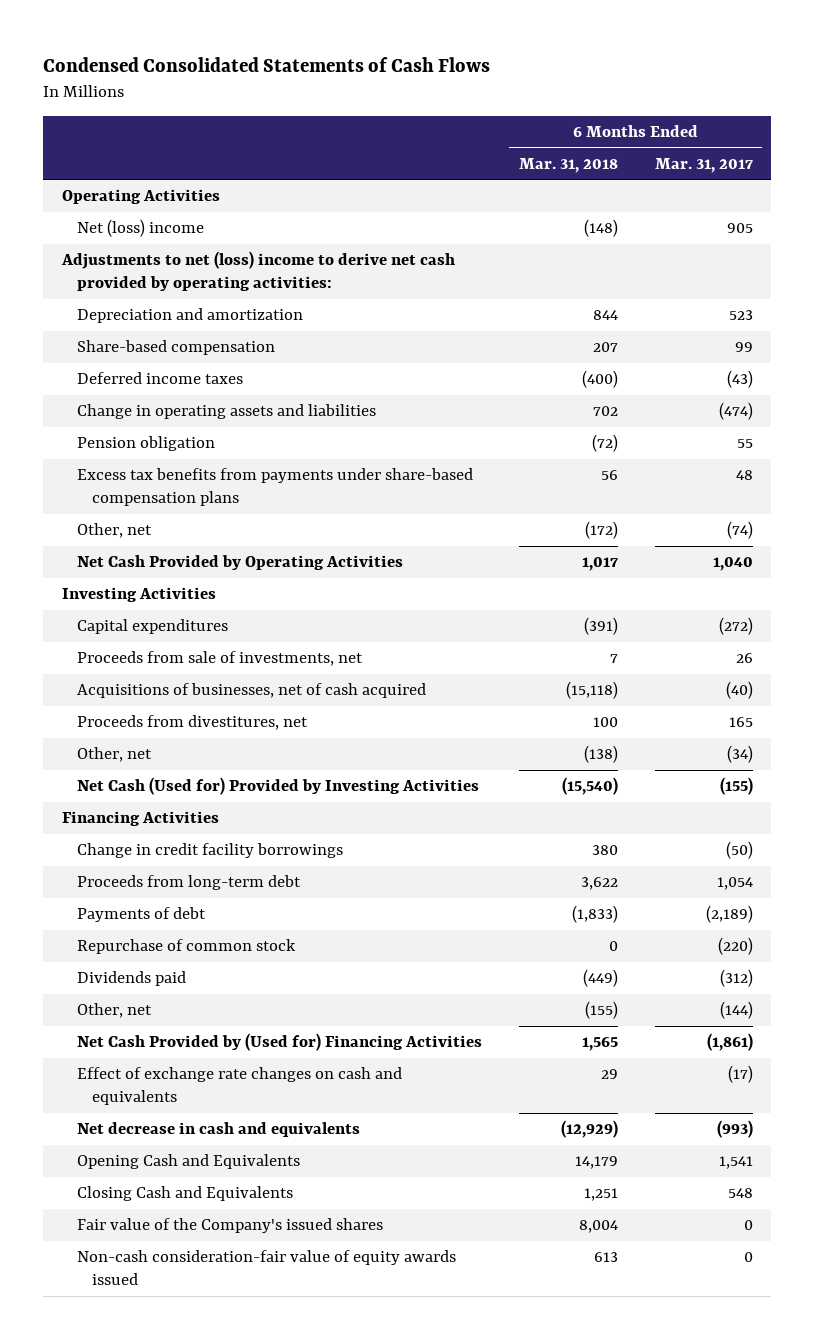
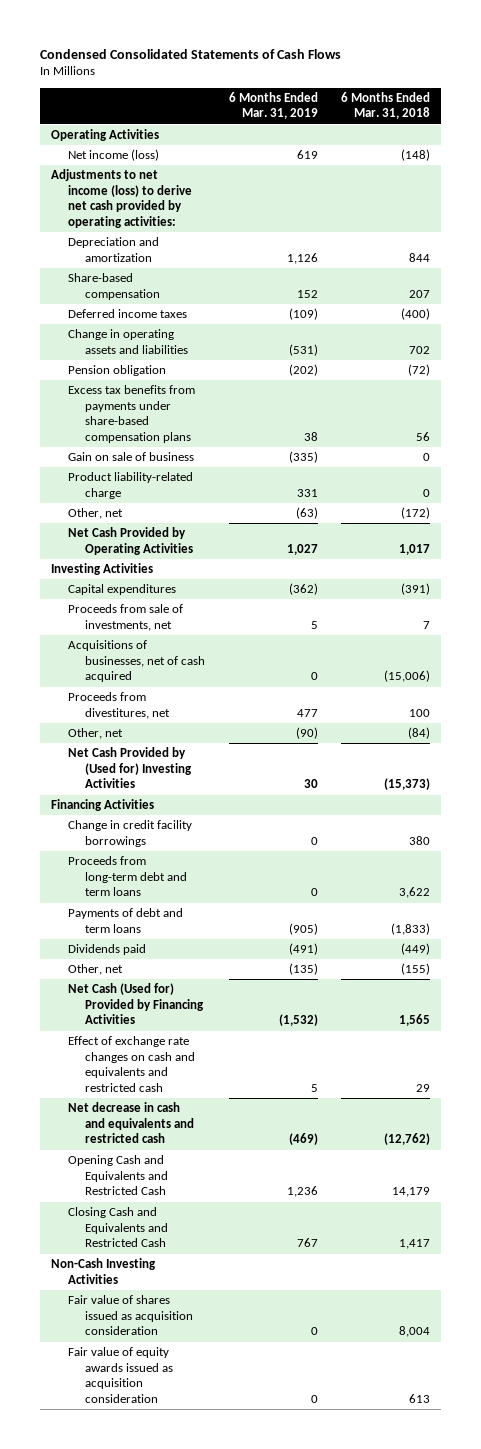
[654,157,753,173] Mar. 31, 2017 -> none
none -> [228,91,318,120] 6 Months Ended Mar. 31, 2019
[76,219,204,238] Net (loss) income -> [68,149,160,162] Net income (loss)
[60,251,455,291] Adjustments to net (loss) income to derive net cash provided by operating activities: -> [51,169,193,228] Adjustments to net income (loss) to derive net cash provided by operating activities:
none -> [68,452,195,462] Gain on sale of business
none -> [68,472,194,499] Product liability-related charge
[565,681,618,700] (15,118) -> [383,670,430,683] (15,006)
[583,745,618,764] (138) -> [407,727,430,740] (84)
[76,777,479,796] Net Cash (Used for) Provided by Investing Activities -> [68,747,193,789] Net Cash Provided by (Used for) Investing Activities
[561,777,618,796] (15,540) -> [383,778,430,791] (15,373)
[76,939,296,955] Repurchase of common stock -> none
[76,875,301,891] Proceeds from long-term debt -> [68,856,188,897] Proceeds from long-term debt and term loans
[76,907,206,923] Payments of debt -> [68,908,184,933] Payments of debt and term loans
[76,1033,482,1052] Net Cash Provided by (Used for) Financing Activities -> [68,983,205,1025] Net Cash (Used for) Provided by Financing Activities
[76,1067,402,1105] Effect of exchange rate changes on cash and equivalents -> [68,1036,196,1092] Effect of exchange rate changes on cash and equivalents and restricted cash
[76,1122,360,1138] Net decrease in cash and equivalents -> [68,1102,195,1144] Net decrease in cash and equivalents and restricted cash
[560,1120,618,1139] (12,929) -> [383,1133,430,1146] (12,762)
[76,1154,300,1170] Opening Cash and Equivalents -> [68,1155,169,1196] Opening Cash and Equivalents and Restricted Cash
[76,1186,293,1202] Closing Cash and Equivalents -> [68,1207,169,1248] Closing Cash and Equivalents and Restricted Cash
[583,1188,618,1202] 1,251 -> [398,1239,430,1250] 1,417
none -> [51,1258,157,1284] Non-Cash Investing Activities
[76,1218,383,1234] Fair value of the Company's issued shares -> [68,1295,194,1336] Fair value of shares issued as acquisition consideration
[76,1250,456,1285] Non-cash consideration-fair value of equity awards issued -> [68,1347,174,1403] Fair value of equity awards issued as acquisition consideration

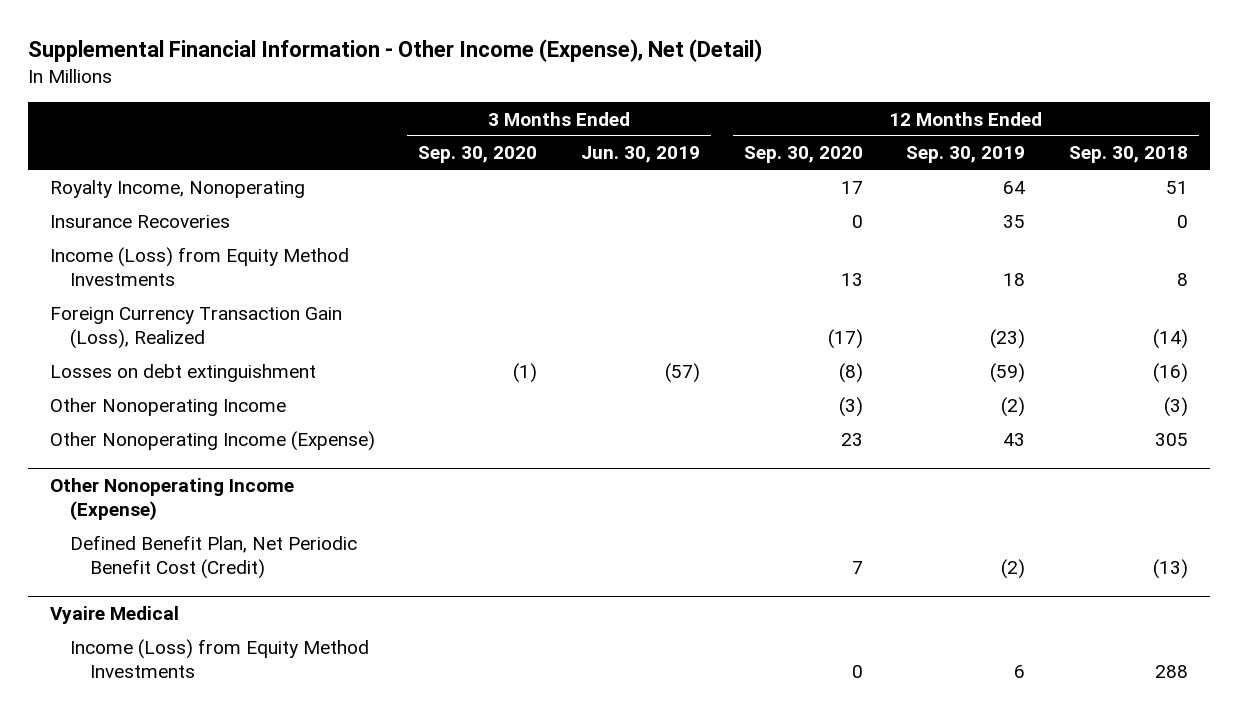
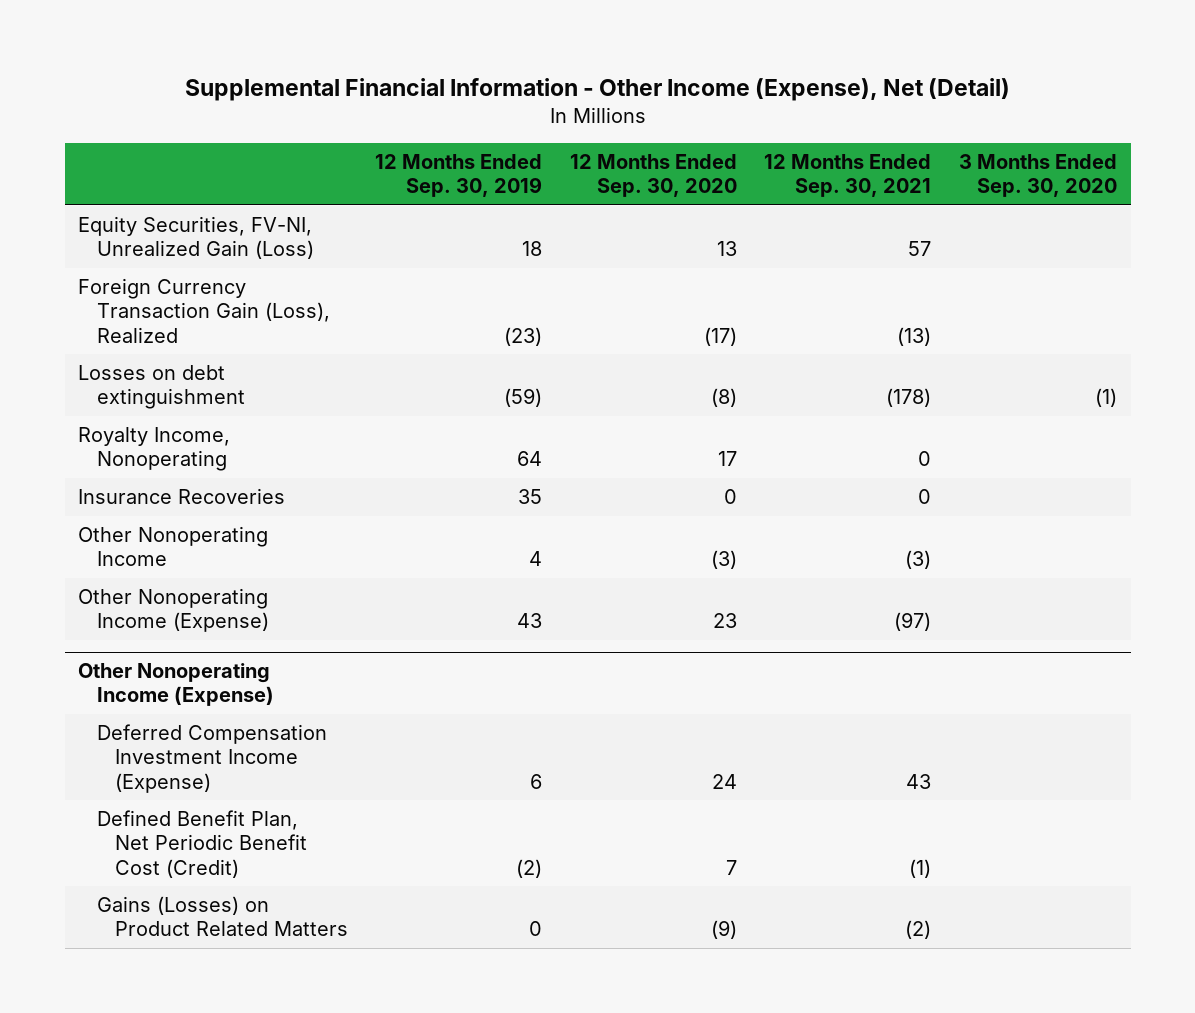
[580,146,700,164] Jun. 30, 2019 -> none
[1069,146,1189,164] Sep. 30, 2018 -> none
none -> [764,153,932,197] 12 Months Ended Sep. 30, 2021
[49,246,349,286] Income (Loss) from Equity Method Investments -> [78,216,314,260] Equity Securities, FV-NI, Unrealized Gain (Loss)
[49,179,305,198] Royalty Income, Nonoperating -> [78,427,231,472] Royalty Income, Nonoperating
[49,214,230,228] Insurance Recoveries -> [78,488,286,505] Insurance Recoveries
[1001,396,1026,417] (2) -> [529,551,543,567] 4
none -> [96,724,327,793] Deferred Compensation Investment Income (Expense)
[49,605,179,624] Vyaire Medical -> none
[69,638,369,678] Income (Loss) from Equity Method Investments -> none
none -> [96,896,348,937] Gains (Losses) on Product Related Matters

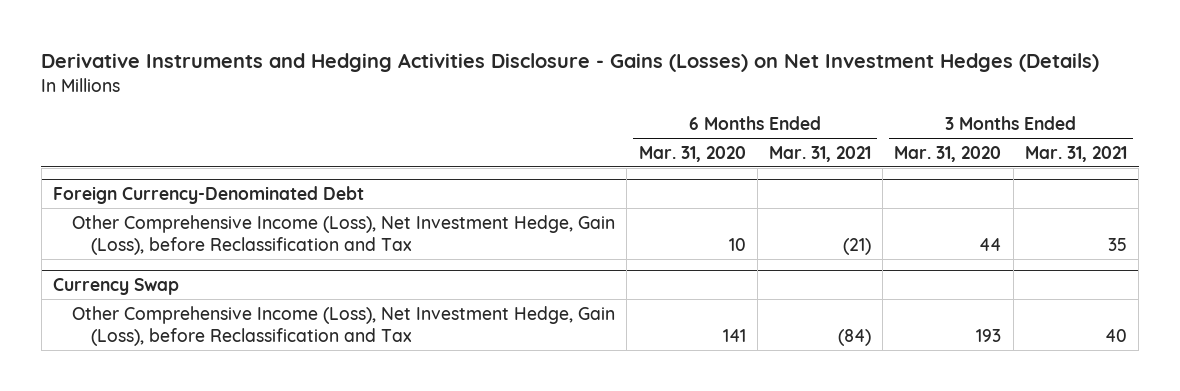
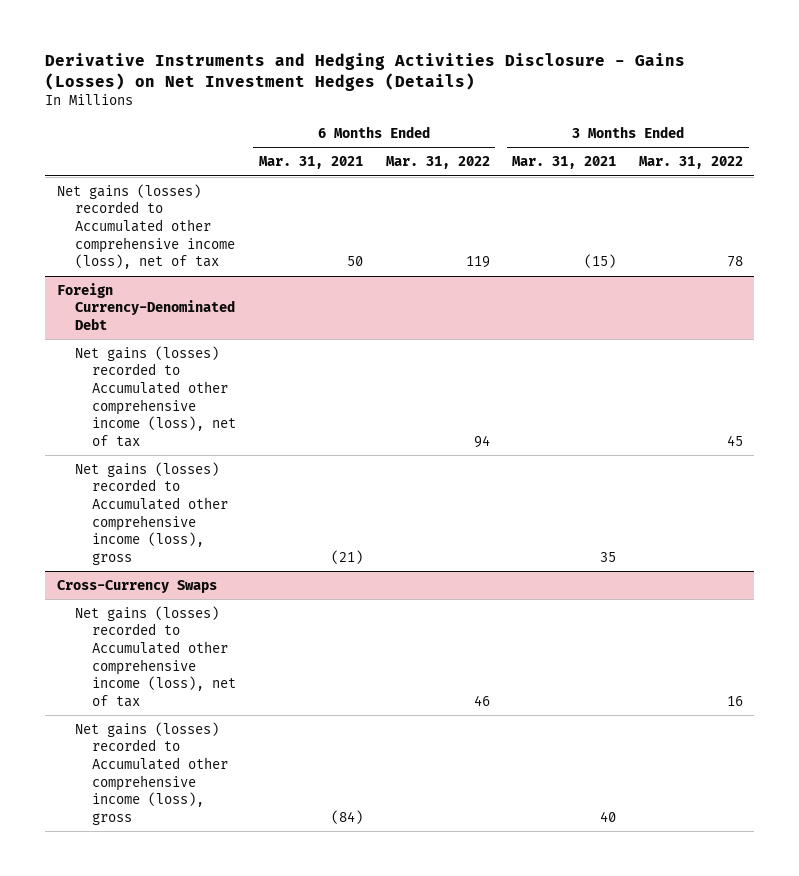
[638,145,746,162] Mar. 31, 2020 -> none
[894,145,1002,162] Mar. 31, 2020 -> none
none -> [385,156,490,170] Mar. 31, 2022
none -> [638,156,743,170] Mar. 31, 2022
none -> [56,183,235,270] Net gains (losses) recorded to Accumulated other comprehensive income (loss), net of tax
none -> [74,345,237,447] Net gains (losses) recorded to Accumulated other comprehensive income (loss), net of tax
[72,214,616,255] Other Comprehensive Income (Loss), Net Investment Hedge, Gain (Loss), before Reclassification and Tax -> [74,461,229,565] Net gains (losses) recorded to Accumulated other comprehensive income (loss), gross
[52,277,179,295] Currency Swap -> [56,579,217,593] Cross-Currency Swaps
none -> [74,605,237,707] Net gains (losses) recorded to Accumulated other comprehensive income (loss), net of tax
[72,305,616,346] Other Comprehensive Income (Loss), Net Investment Hedge, Gain (Loss), before Reclassification and Tax -> [74,721,229,825] Net gains (losses) recorded to Accumulated other comprehensive income (loss), gross

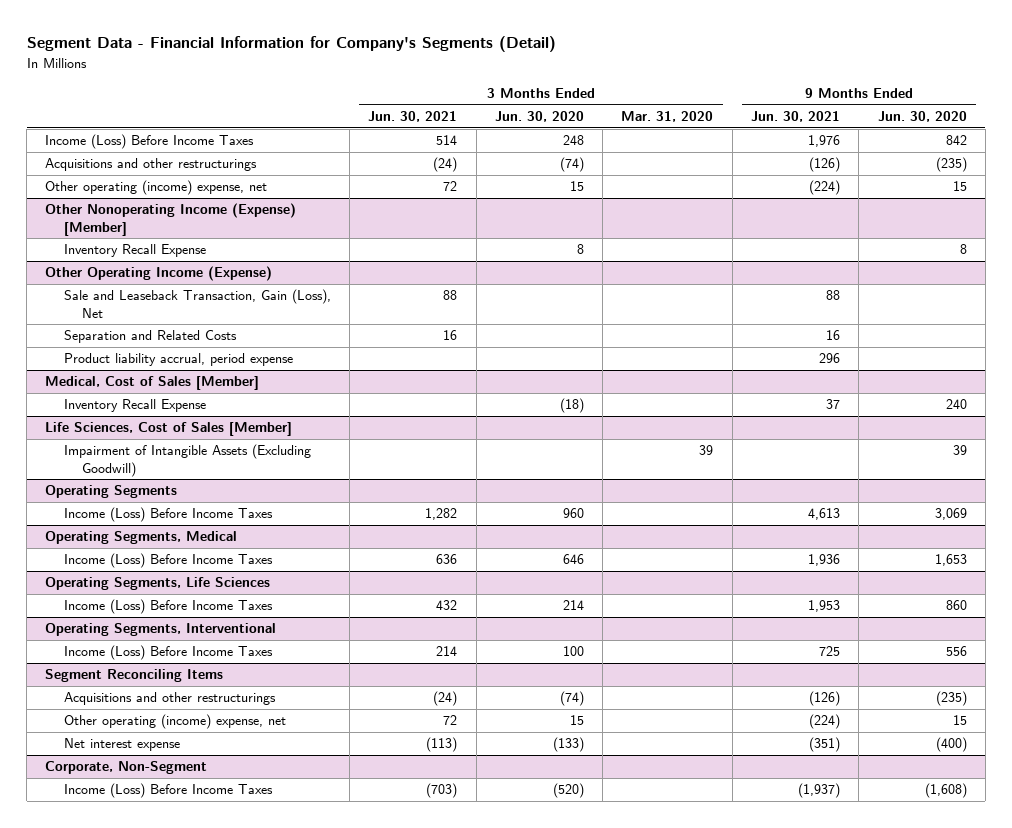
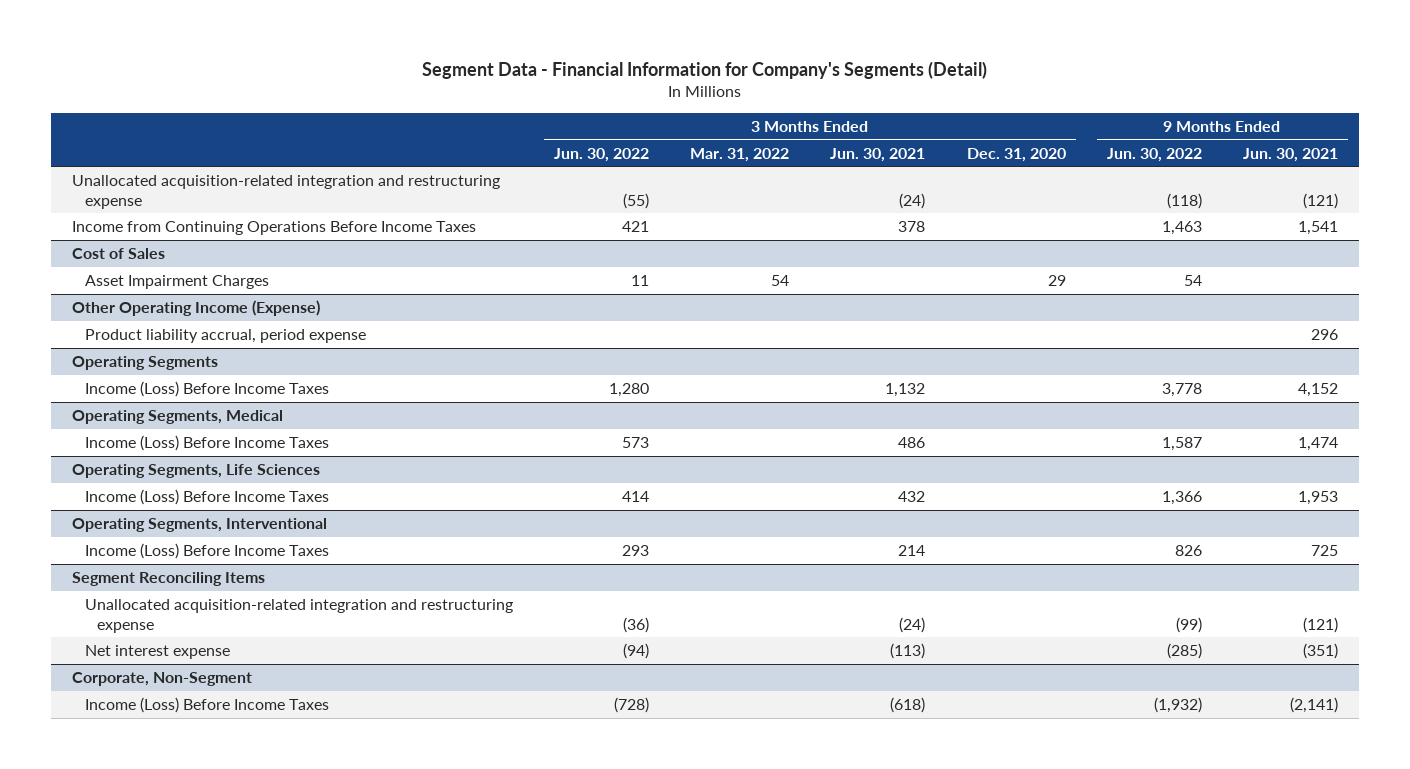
[494,111,584,123] Jun. 30, 2020 -> none
[621,111,714,123] Mar. 31, 2020 -> none
[877,111,967,123] Jun. 30, 2020 -> none
none -> [553,147,649,162] Jun. 30, 2022
none -> [690,147,790,162] Mar. 31, 2022
none -> [966,147,1066,162] Dec. 31, 2020
none -> [1106,147,1202,162] Jun. 30, 2022
[45,134,255,150] Income (Loss) Before Income Taxes -> none
[45,180,268,196] Other operating (income) expense, net -> none
[45,203,297,236] Other Nonoperating Income (Expense) [Member] -> none
[63,244,206,258] Inventory Recall Expense -> none
[45,158,258,172] Acquisitions and other restructurings -> [72,175,501,209] Unallocated acquisition-related integration and restructuring expense
[809,157,841,173] (126) -> [1303,192,1339,209] (121)
none -> [72,221,477,236] Income from Continuing Operations Before Income Taxes
none -> [72,248,166,260] Cost of Sales
none -> [84,275,269,290] Asset Impairment Charges
[63,289,331,318] Sale and Leaseback Transaction, Gain (Loss), Net -> none
[63,330,237,344] Separation and Related Costs -> none
[45,376,260,391] Medical, Cost of Sales [Member] -> none
[63,399,206,413] Inventory Recall Expense -> none
[45,422,293,437] Life Sciences, Cost of Sales [Member] -> none
[63,444,311,477] Impairment of Intangible Assets (Excluding Goodwill) -> none
[425,508,458,521] 1,282 -> [885,383,926,398] 1,132
[808,508,841,521] 4,613 -> [1298,383,1339,398] 4,152
[436,554,458,565] 636 -> [898,437,926,449] 486
[808,554,841,567] 1,936 -> [1298,437,1339,452] 1,474
[63,714,286,730] Other operating (income) expense, net -> none
[63,692,276,706] Acquisitions and other restructurings -> [84,599,513,633] Unallocated acquisition-related integration and restructuring expense
[809,691,841,707] (126) -> [1303,616,1339,633] (121)
[426,783,458,799] (703) -> [890,697,926,714] (618)
[798,783,841,799] (1,937) -> [1290,697,1339,714] (2,141)

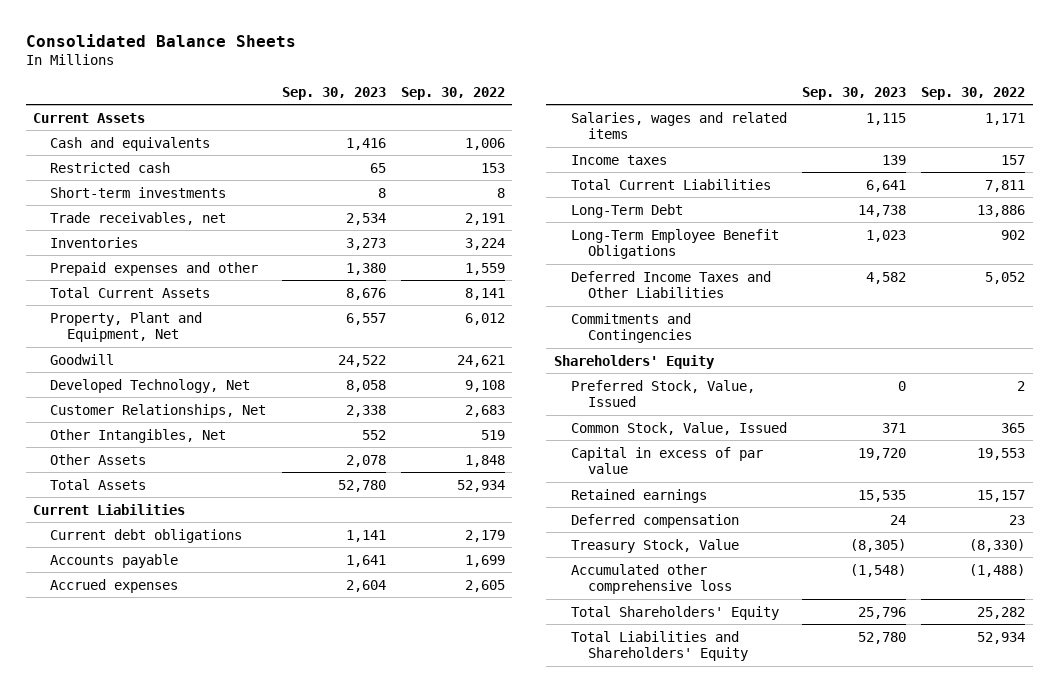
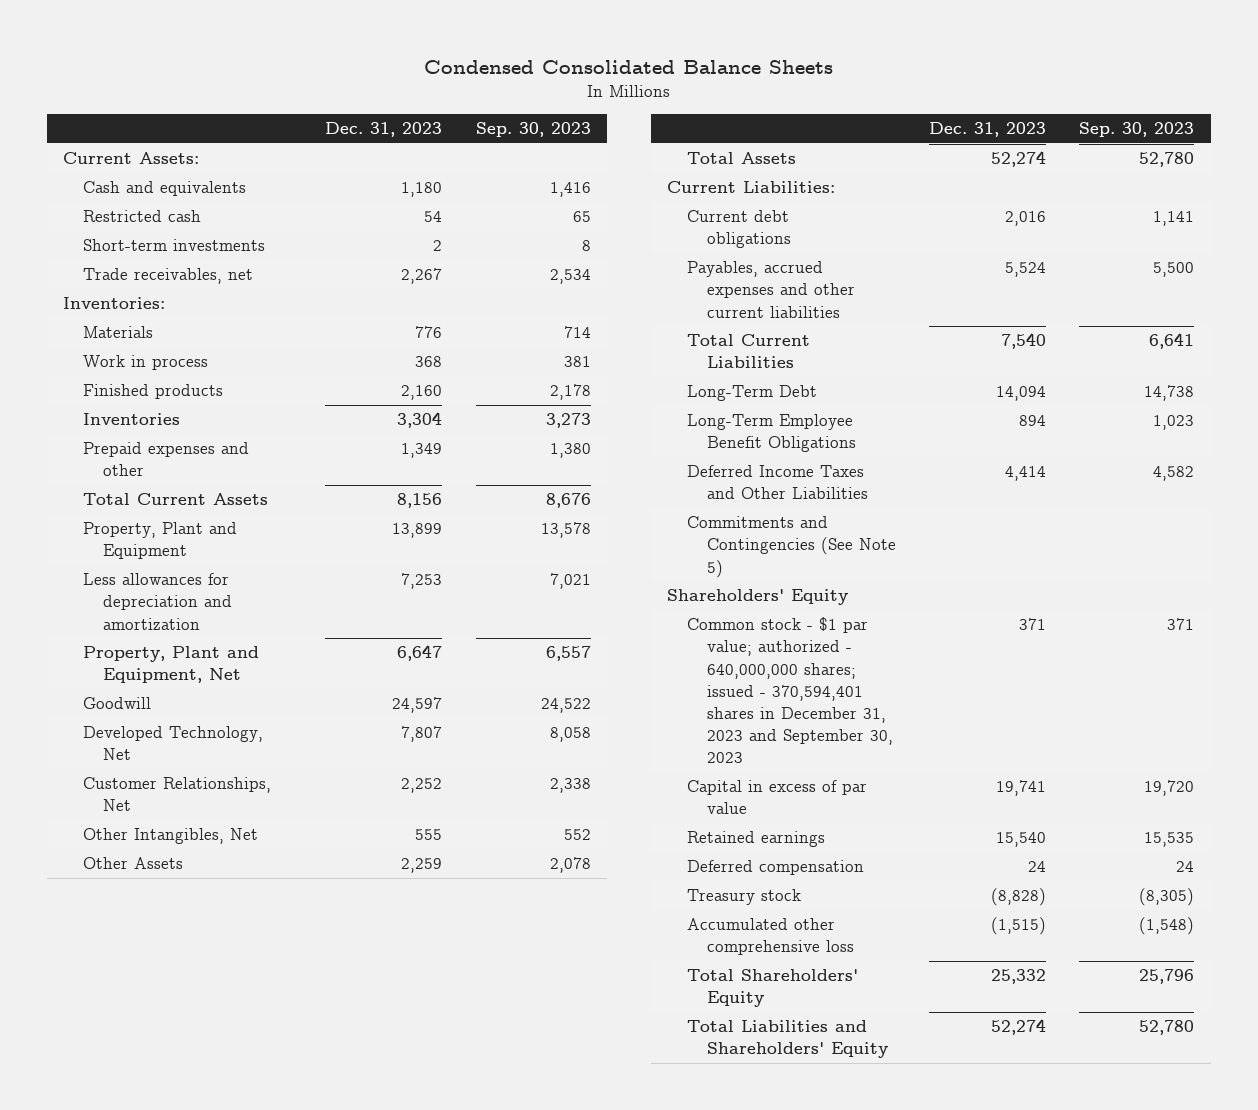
[25,34,296,48] Consolidated Balance Sheets -> [423,59,833,74] Condensed Consolidated Balance Sheets
[400,86,505,100] Sep. 30, 2022 -> none
none -> [325,122,443,138] Dec. 31, 2023
[33,112,146,123] Current Assets -> [63,152,200,165] Current Assets:
none -> [63,297,166,310] Inventories:
none -> [83,326,154,339] Materials
none -> [83,355,209,371] Work in process
none -> [83,384,224,400] Finished products
none -> [83,522,238,560] Property, Plant and Equipment
none -> [83,573,233,630] Less allowances for depreciation and amortization
[33,503,186,515] Current Liabilities -> [667,181,836,194] Current Liabilities:
[50,553,179,568] Accounts payable -> none
[50,578,179,593] Accrued expenses -> none
[570,111,787,140] Salaries, wages and related items -> none
[570,154,667,165] Income taxes -> none
none -> [686,261,855,318] Payables, accrued expenses and other current liabilities
[570,312,692,344] Commitments and Contingencies -> [686,516,896,578] Commitments and Contingencies (See Note 5)
[570,379,755,408] Preferred Stock, Value, Issued -> none
[570,421,787,435] Common Stock, Value, Issued -> [686,617,893,764] Common stock - $1 par value; authorized - 640,000,000 shares; issued - 370,594,401 shares in December 31, 2023 and September 30, 2023
[570,538,739,553] Treasury Stock, Value -> [686,889,801,906] Treasury stock

